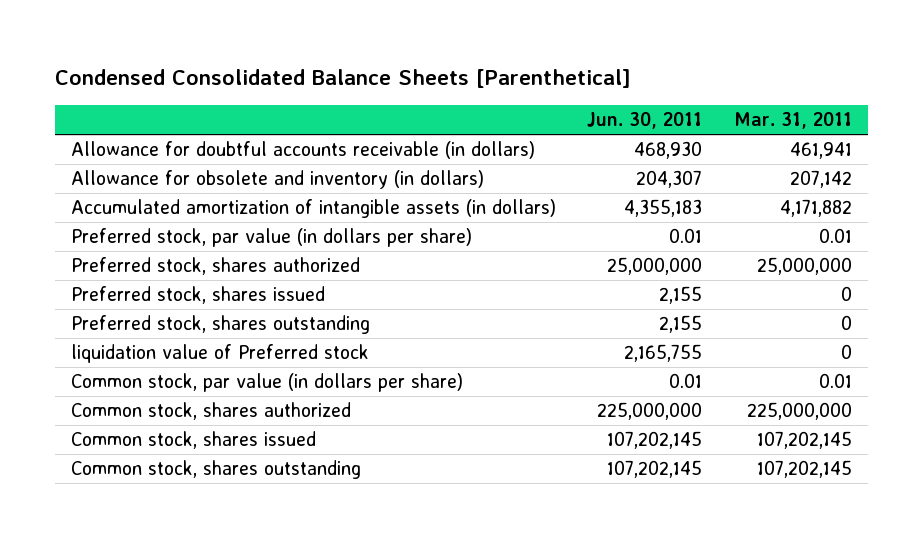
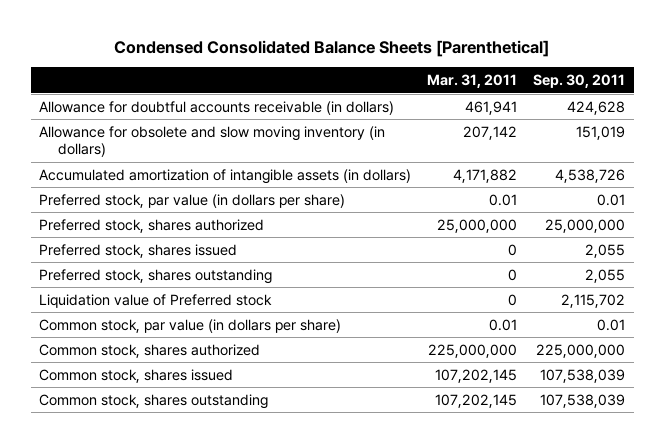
[587,112,703,130] Jun. 30, 2011 -> none
none -> [533,74,626,89] Sep. 30, 2011
[70,170,484,190] Allowance for obsolete and inventory (in dollars) -> [38,125,385,158] Allowance for obsolete and slow moving inventory (in dollars)
[70,344,369,364] liquidation value of Preferred stock -> [38,293,272,308] Liquidation value of Preferred stock

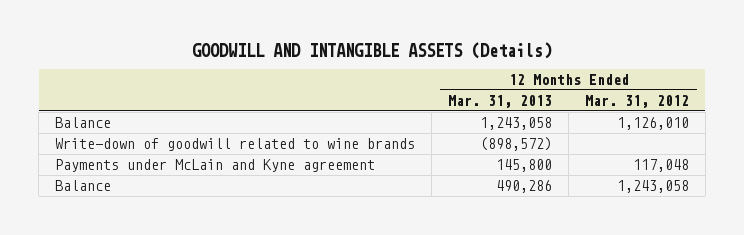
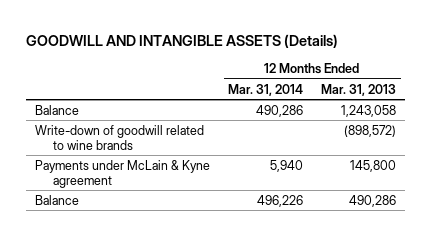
[584,94,689,108] Mar. 31, 2012 -> none
none -> [228,83,304,96] Mar. 31, 2014
[55,158,376,172] Payments under McLain and Kyne agreement -> [35,159,211,188] Payments under McLain & Kyne agreement

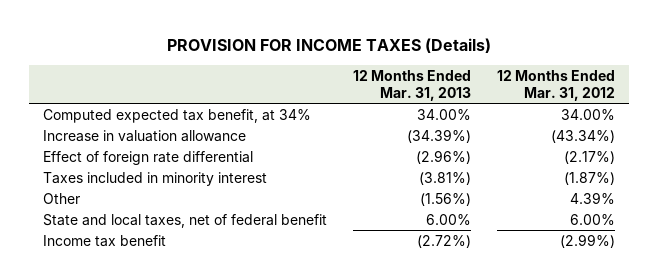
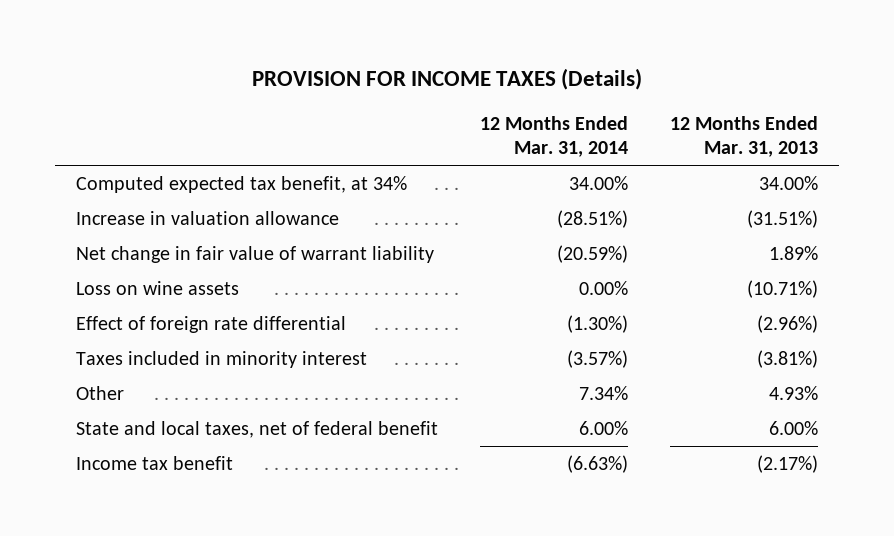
[497,69,616,101] 12 Months Ended Mar. 31, 2012 -> none
none -> [479,116,628,158] 12 Months Ended Mar. 31, 2014
[406,128,471,143] (34.39%) -> [746,210,818,229] (31.51%)
none -> [75,246,434,264] Net change in fair value of warrant liability
none -> [75,281,239,296] Loss on wine assets
[419,192,471,206] (1.56%) -> [768,386,818,401] 4.93%
[416,234,471,248] (2.72%) -> [756,455,818,474] (2.17%)

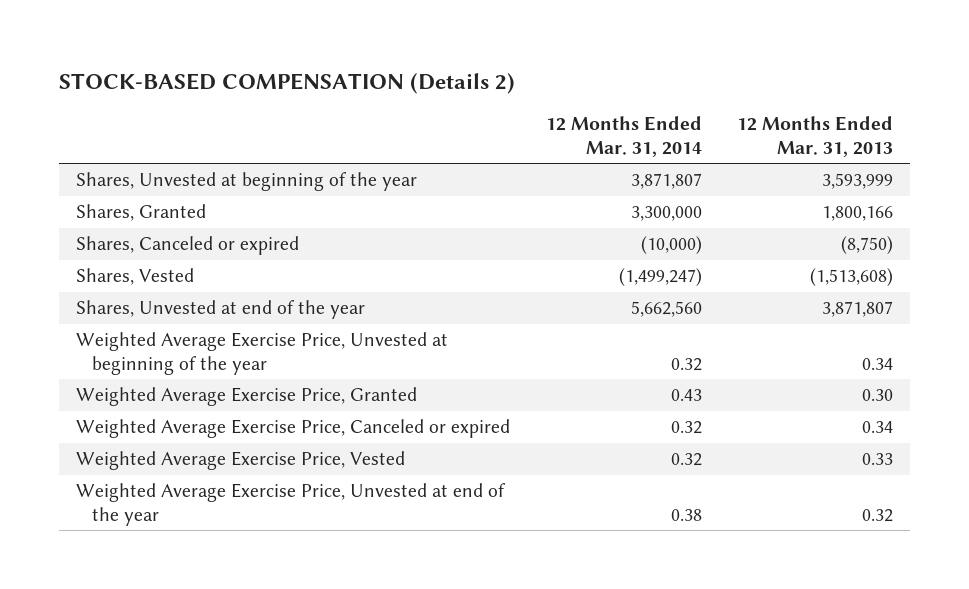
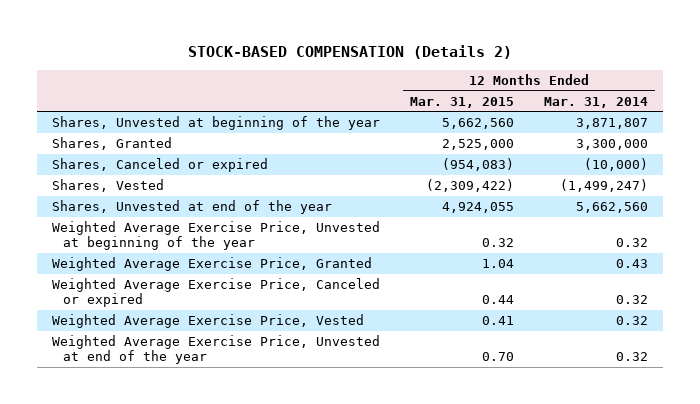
[736,116,893,157] 12 Months Ended Mar. 31, 2013 -> none
none -> [409,96,514,108] Mar. 31, 2015
[670,508,702,521] 0.38 -> [615,351,648,361] 0.32

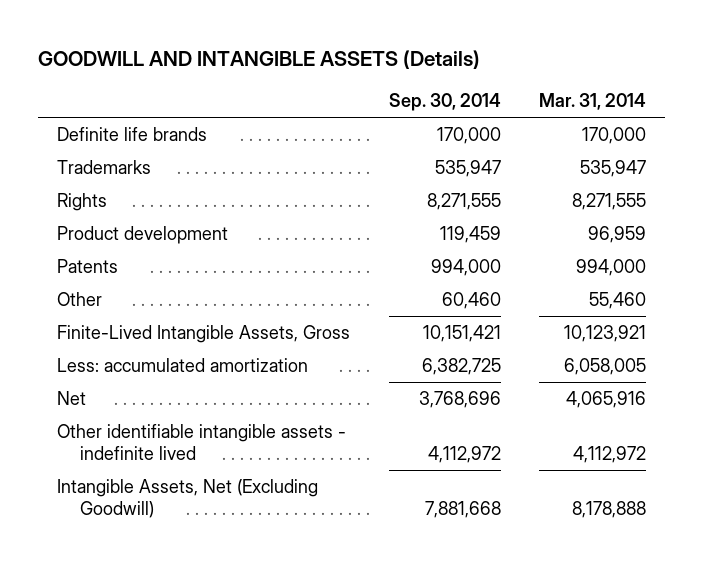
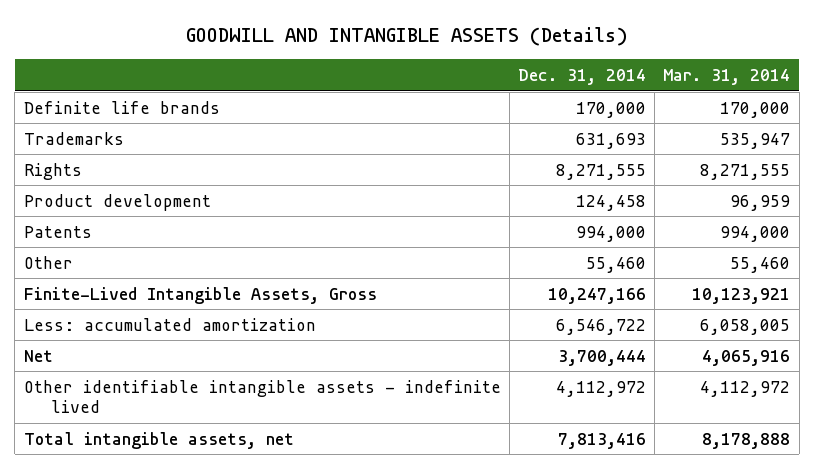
[388,93,501,112] Sep. 30, 2014 -> none
none -> [518,68,647,85] Dec. 31, 2014
[57,479,319,519] Intangible Assets, Net (Excluding Goodwill) -> [23,431,294,449] Total intangible assets, net

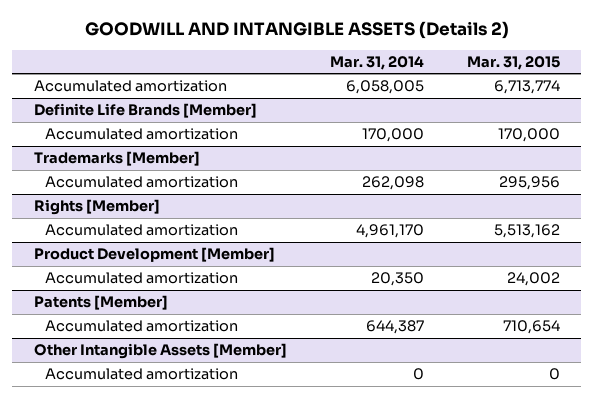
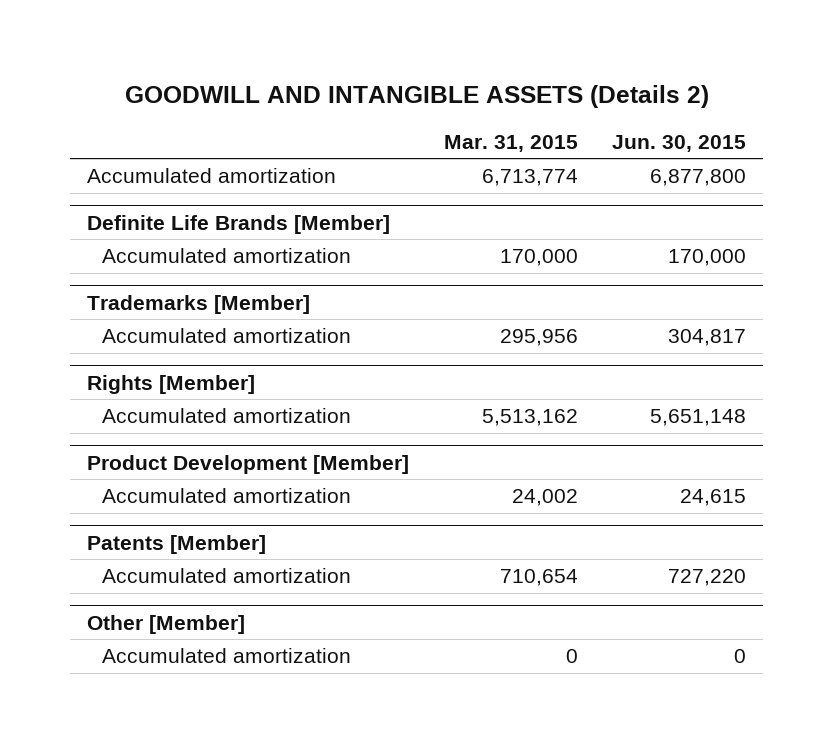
[329,55,424,70] Mar. 31, 2014 -> none
none -> [611,134,746,152] Jun. 30, 2015
[33,343,287,360] Other Intangible Assets [Member] -> [87,614,246,634] Other [Member]

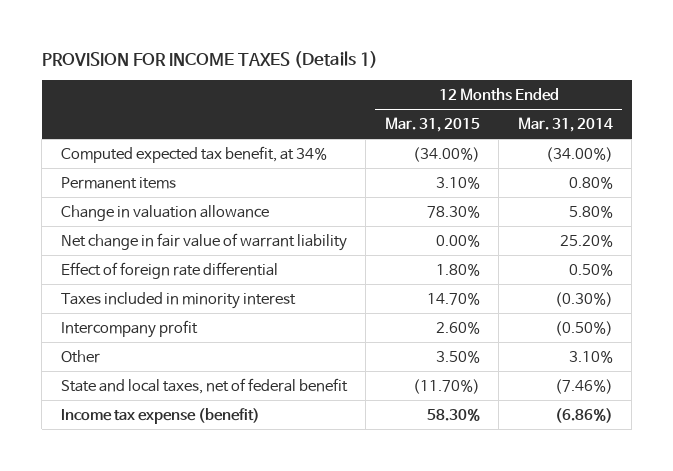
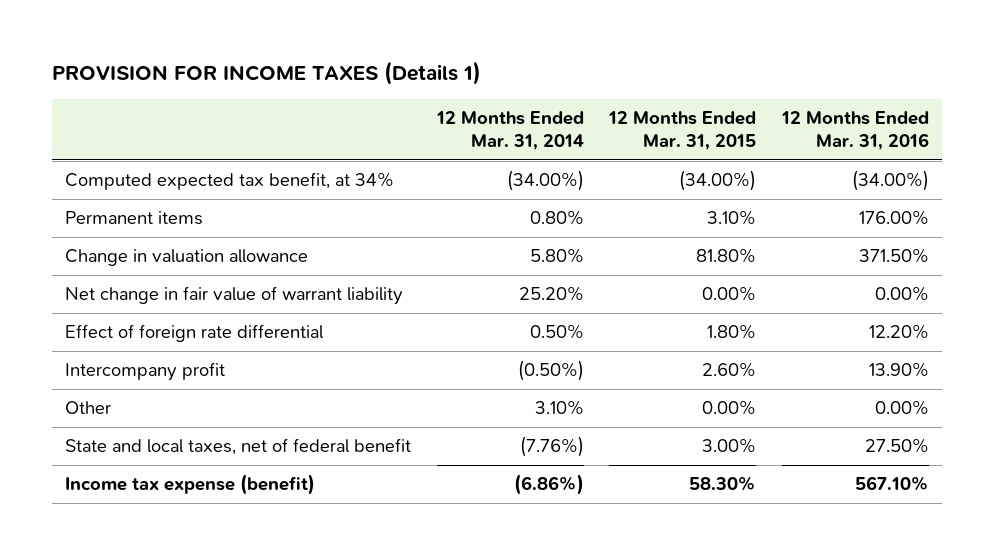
none -> [781,110,930,151] 12 Months Ended Mar. 31, 2016
[426,204,480,218] 78.30% -> [696,248,757,264] 81.80%
[60,291,296,309] Taxes included in minority interest -> none
[435,349,480,363] 3.50% -> [702,400,757,416] 0.00%
[412,378,480,394] (11.70%) -> [702,438,757,454] 3.00%
[554,378,613,394] (7.46%) -> [519,436,584,458] (7.76%)

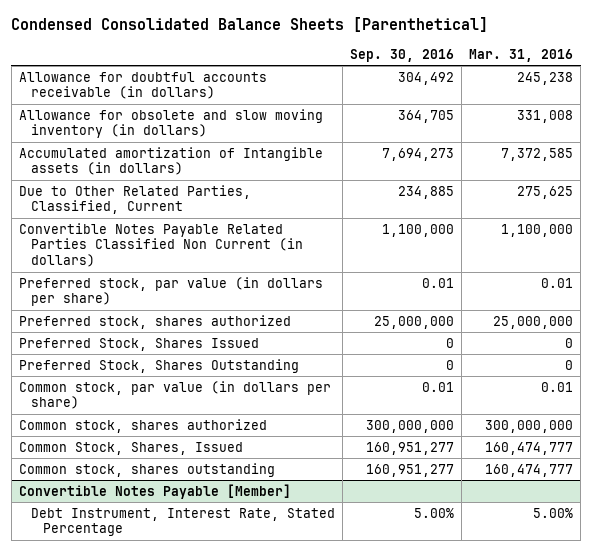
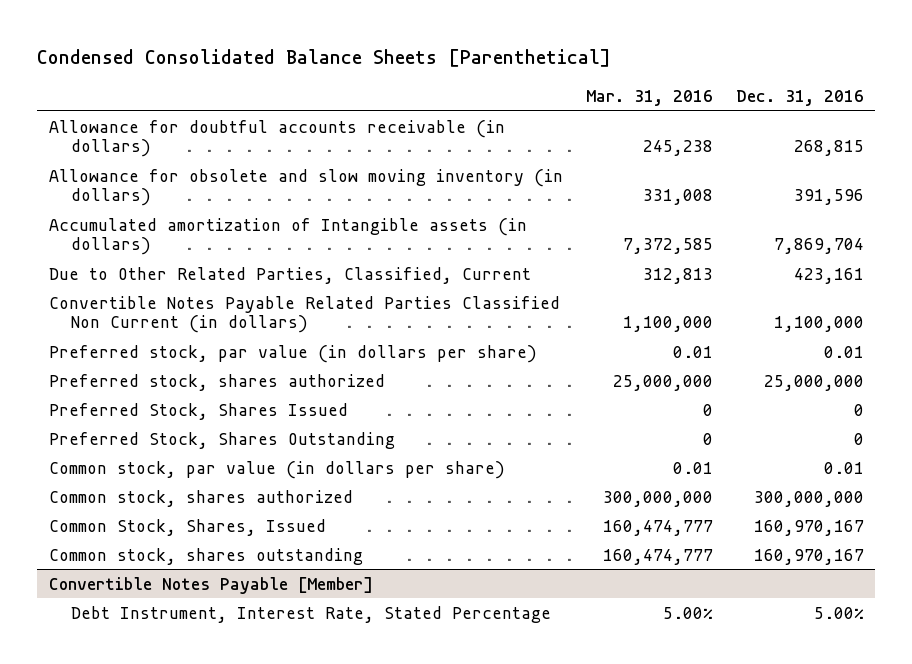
[350,48,455,62] Sep. 30, 2016 -> none
none -> [735,90,864,107] Dec. 31, 2016
[517,185,574,199] 275,625 -> [642,267,713,284] 312,813

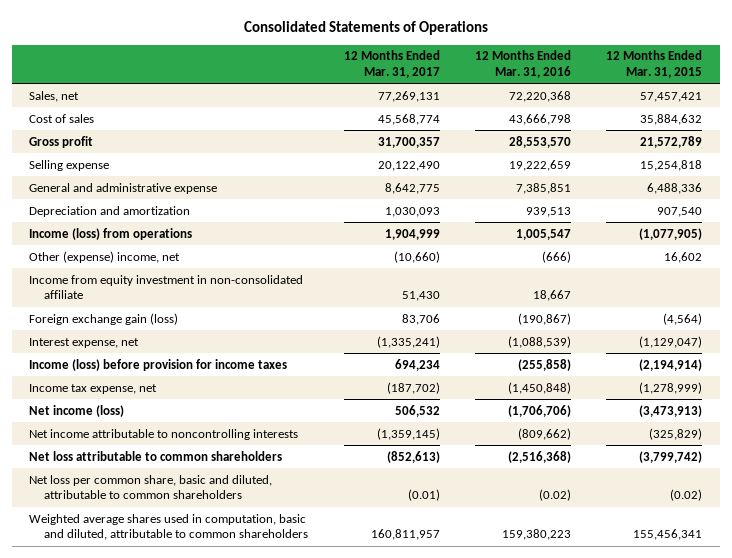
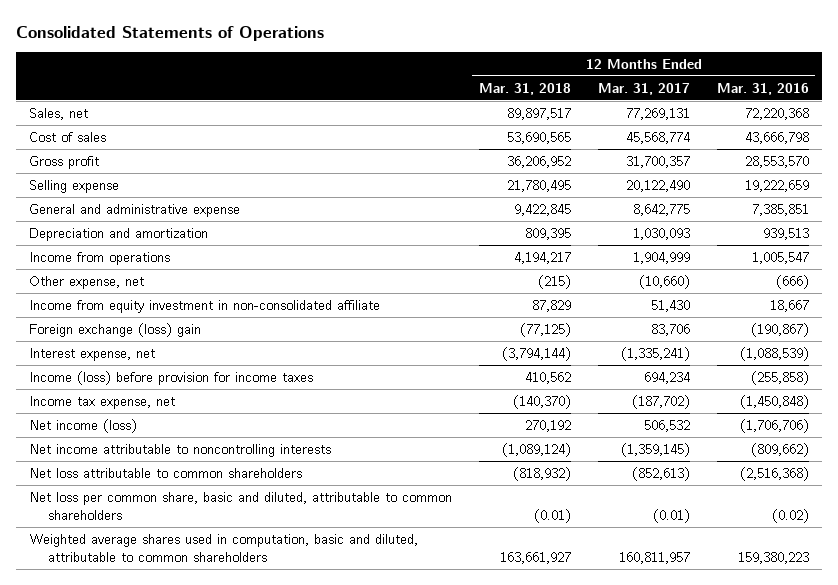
[606,50,703,78] 12 Months Ended Mar. 31, 2015 -> none
none -> [479,82,572,95] Mar. 31, 2018
[29,227,193,240] Income (loss) from operations -> [29,251,171,265] Income from operations
[29,250,181,263] Other (expense) income, net -> [29,275,145,289] Other expense, net
[29,312,179,325] Foreign exchange gain (loss) -> [29,322,202,337] Foreign exchange (loss) gain

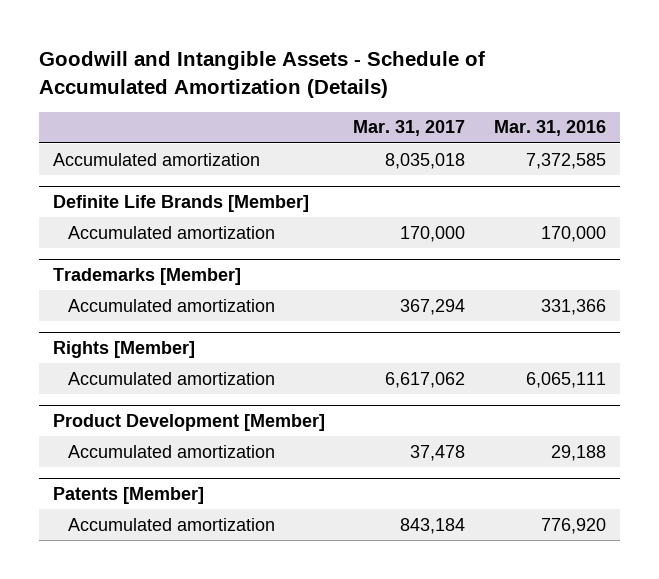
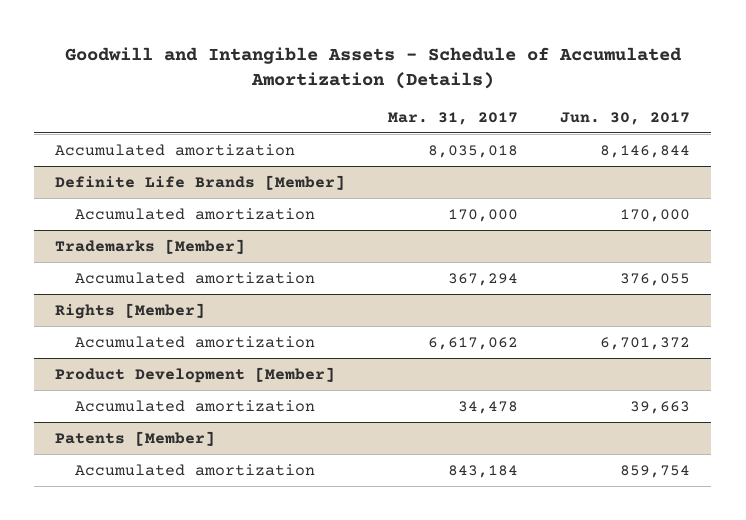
[493,120,606,137] Mar. 31, 2016 -> none
none -> [560,111,691,125] Jun. 30, 2017
[410,444,466,461] 37,478 -> [457,400,518,414] 34,478

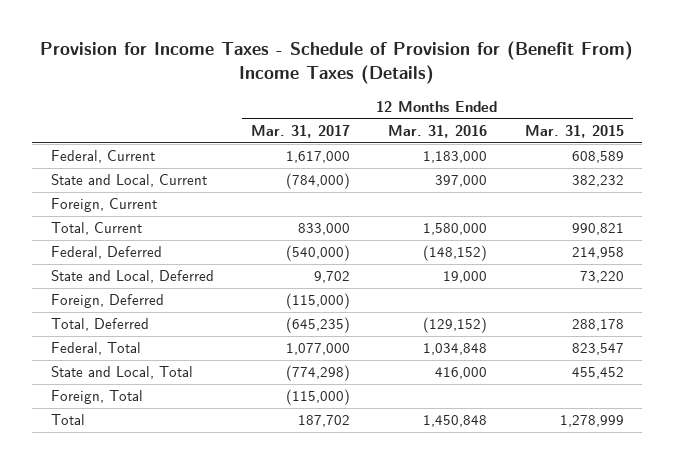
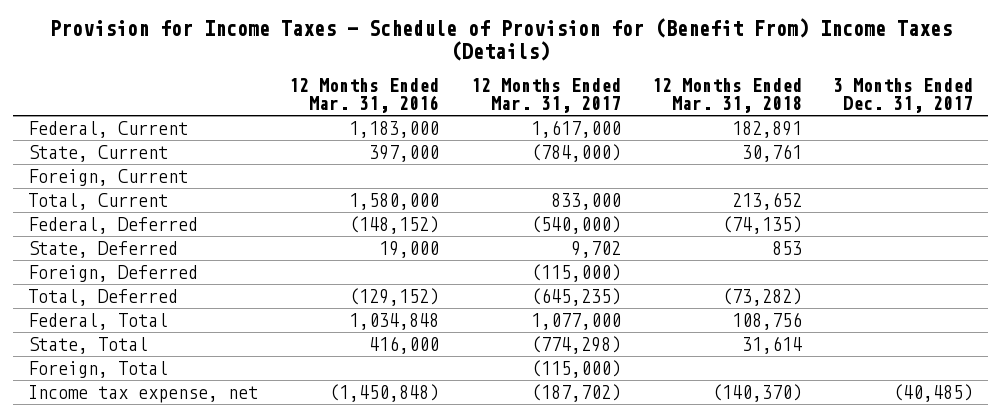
[524,124,624,138] Mar. 31, 2015 -> none
none -> [651,78,802,114] 12 Months Ended Mar. 31, 2018
none -> [832,78,973,114] 3 Months Ended Dec. 31, 2017
[50,174,207,188] State and Local, Current -> [28,144,169,162] State, Current
[50,270,214,284] State and Local, Deferred -> [28,240,179,258] State, Deferred
[50,366,193,380] State and Local, Total -> [28,336,149,354] State, Total
[50,414,85,426] Total -> none
none -> [28,384,259,403] Income tax expense, net

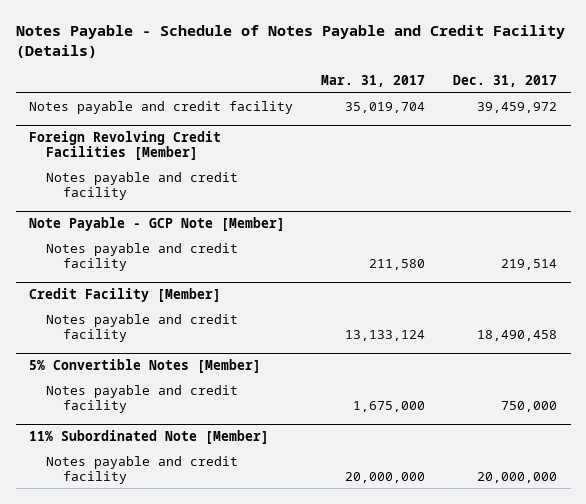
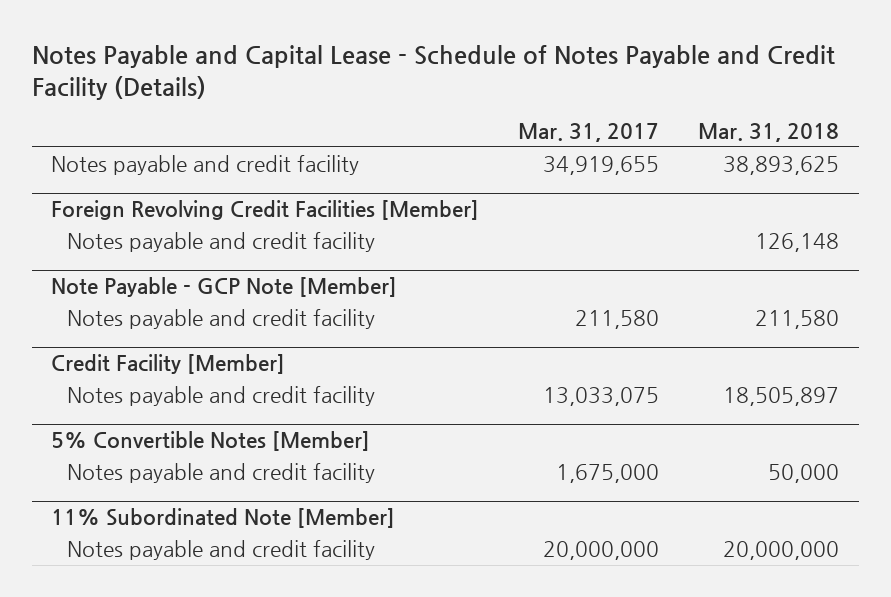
[15,24,565,58] Notes Payable - Schedule of Notes Payable and Credit Facility (Details) -> [31,45,835,100] Notes Payable and Capital Lease - Schedule of Notes Payable and Credit Facility (Details)
[452,75,557,88] Dec. 31, 2017 -> none
none -> [698,123,840,143] Mar. 31, 2018
[345,101,426,113] 35,019,704 -> [543,156,660,176] 34,919,655
[345,329,426,341] 13,133,124 -> [543,387,660,407] 13,033,075

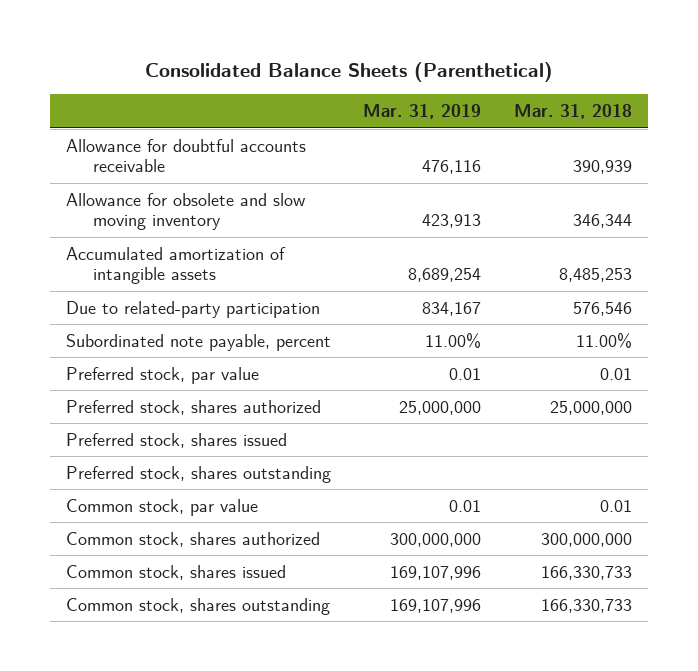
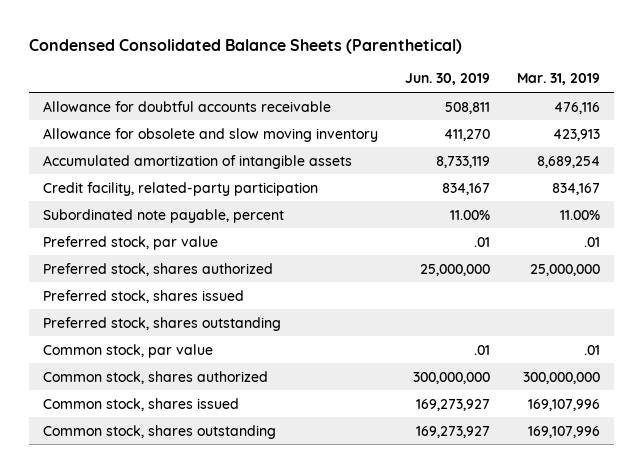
[144,62,553,83] Consolidated Balance Sheets (Parenthetical) -> [29,39,463,55] Condensed Consolidated Balance Sheets (Parenthetical)
[513,104,632,120] Mar. 31, 2018 -> none
none -> [405,73,491,86] Jun. 30, 2019
[66,300,321,318] Due to related-party participation -> [42,181,318,196] Credit facility, related-party participation
[449,367,482,380] 0.01 -> [584,236,601,247] .01
[449,499,482,512] 0.01 -> [584,344,601,355] .01

